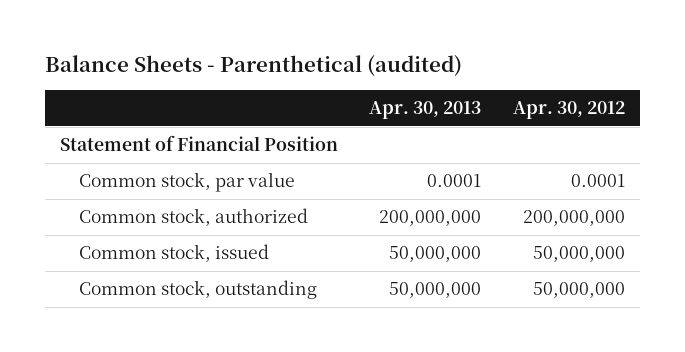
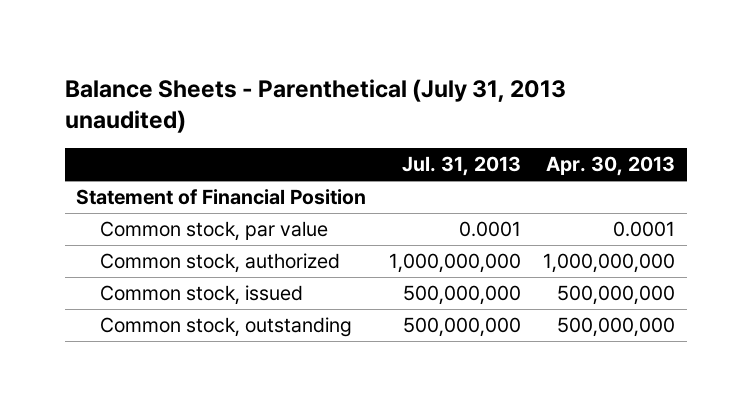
[44,55,462,78] Balance Sheets - Parenthetical (audited) -> [65,78,567,134] Balance Sheets - Parenthetical (July 31, 2013 unaudited)
[512,101,625,120] Apr. 30, 2012 -> none
none -> [401,156,521,177] Jul. 31, 2013
[379,210,482,227] 200,000,000 -> [543,253,676,274] 1,000,000,000
[389,246,482,263] 50,000,000 -> [557,285,676,306] 500,000,000
[389,282,482,299] 50,000,000 -> [557,317,676,338] 500,000,000

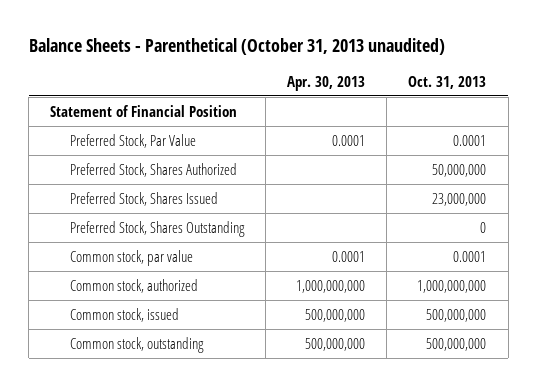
[65,78,567,134] Balance Sheets - Parenthetical (July 31, 2013 unaudited) -> [28,38,445,56] Balance Sheets - Parenthetical (October 31, 2013 unaudited)
[401,156,521,177] Jul. 31, 2013 -> none
none -> [408,76,487,90] Oct. 31, 2013
none -> [70,133,197,148] Preferred Stock, Par Value
none -> [70,162,238,177] Preferred Stock, Shares Authorized
none -> [70,191,219,206] Preferred Stock, Shares Issued
none -> [70,220,246,237] Preferred Stock, Shares Outstanding

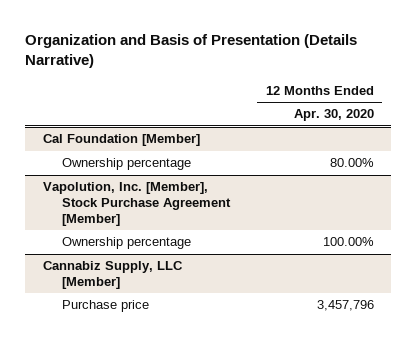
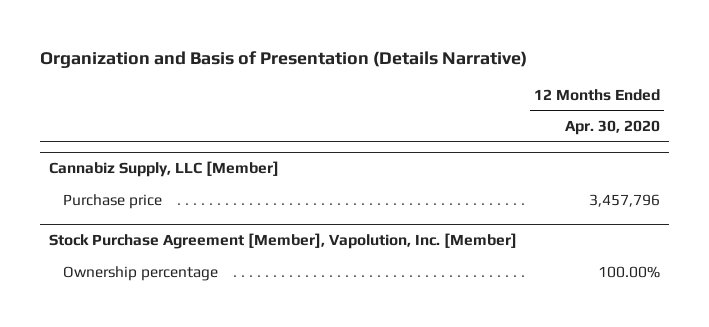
[42,134,200,147] Cal Foundation [Member] -> none
[61,158,191,171] Ownership percentage -> none
[42,182,231,226] Vapolution, Inc. [Member], Stock Purchase Agreement [Member] -> none
[61,237,191,250] Ownership percentage -> none
none -> [48,233,517,250] Stock Purchase Agreement [Member], Vapolution, Inc. [Member]
none -> [62,265,218,281] Ownership percentage

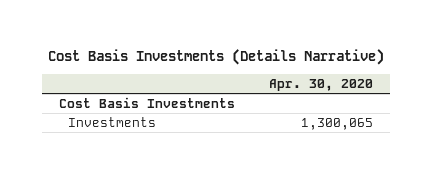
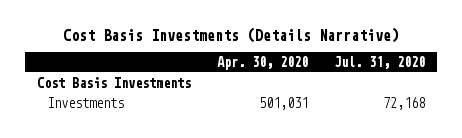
none -> [333,56,425,70] Jul. 31, 2020
[301,118,374,131] 1,300,065 -> [258,96,308,110] 501,031

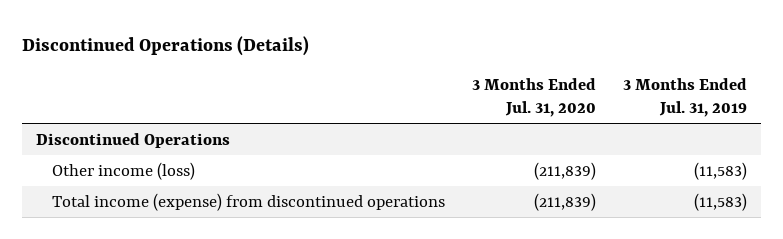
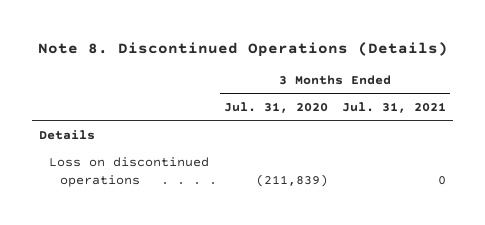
[22,35,310,56] Discontinued Operations (Details) -> [37,42,448,58] Note 8. Discontinued Operations (Details)
[623,77,748,117] 3 Months Ended Jul. 31, 2019 -> none
none -> [342,102,447,114] Jul. 31, 2021
[35,132,230,148] Discontinued Operations -> none
[52,161,196,180] Other income (loss) -> none
none -> [39,130,96,141] Details
[52,192,446,211] Total income (expense) from discontinued operations -> [49,157,210,188] Loss on discontinued operations

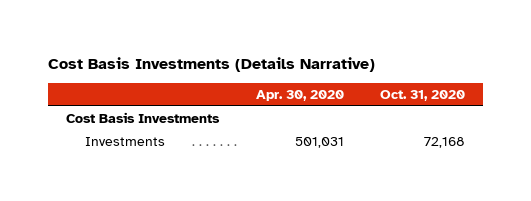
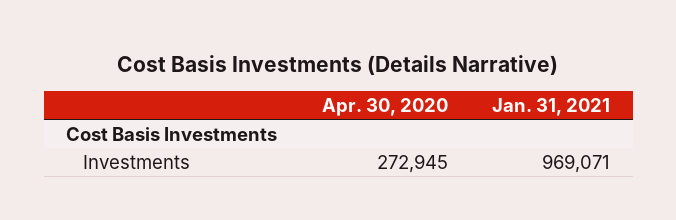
[380,89,466,101] Oct. 31, 2020 -> none
none -> [492,97,611,116] Jan. 31, 2021
[294,137,344,149] 501,031 -> [376,153,448,173] 272,945

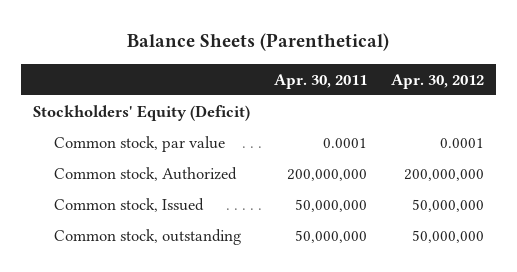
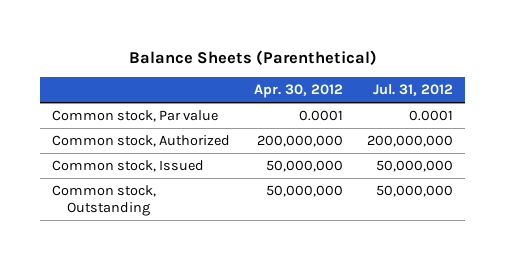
[273,73,367,89] Apr. 30, 2011 -> none
none -> [373,84,454,97] Jul. 31, 2012
[32,105,250,122] Stockholders' Equity (Deficit) -> none
[54,136,226,153] Common stock, par value -> [52,110,219,123] Common stock, Par value
[54,229,242,246] Common stock, outstanding -> [52,185,157,217] Common stock, Outstanding

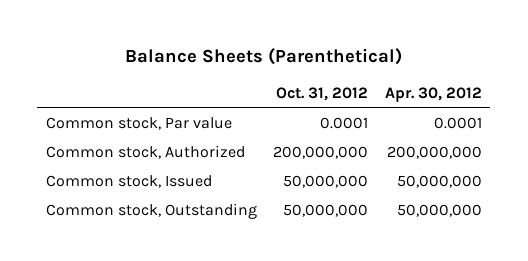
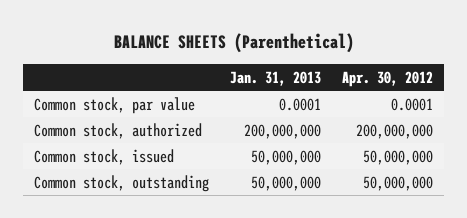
[124,48,402,66] Balance Sheets (Parenthetical) -> [113,32,354,53] BALANCE SHEETS (Parenthetical)
[276,86,369,101] Oct. 31, 2012 -> none
none -> [230,70,322,86] Jan. 31, 2013
[45,116,232,130] Common stock, Par value -> [33,96,195,114] Common stock, par value
[45,144,245,159] Common stock, Authorized -> [33,122,202,139] Common stock, authorized
[45,174,212,188] Common stock, Issued -> [33,148,174,165] Common stock, issued
[45,202,257,219] Common stock, Outstanding -> [33,174,209,192] Common stock, outstanding

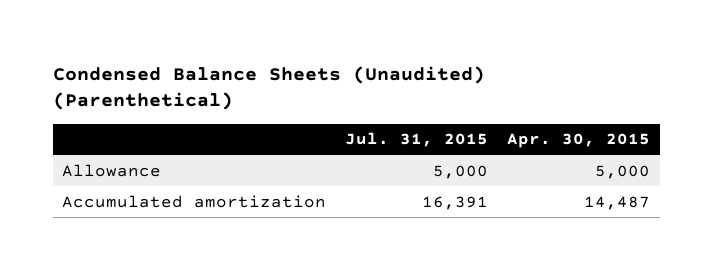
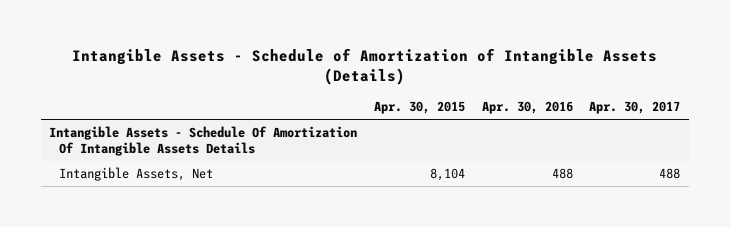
[52,65,485,111] Condensed Balance Sheets (Unaudited) (Parenthetical) -> [71,48,657,86] Intangible Assets - Schedule of Amortization of Intangible Assets (Details)
[345,132,489,148] Jul. 31, 2015 -> none
none -> [481,101,573,115] Apr. 30, 2016
none -> [589,101,681,115] Apr. 30, 2017
[62,163,162,177] Allowance -> none
[62,194,327,208] Accumulated amortization -> none
none -> [49,126,358,156] Intangible Assets - Schedule Of Amortization Of Intangible Assets Details
none -> [58,167,213,182] Intangible Assets, Net

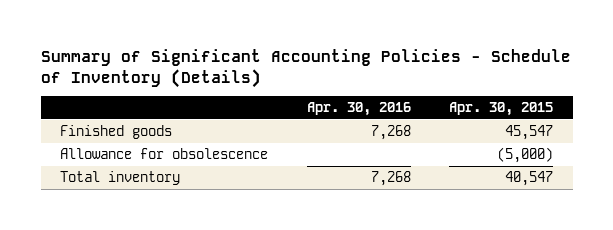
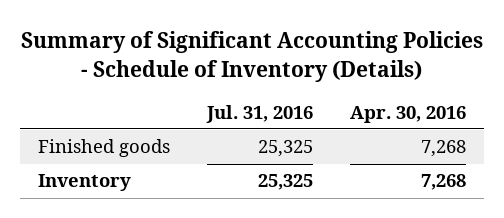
[449,102,554,117] Apr. 30, 2015 -> none
none -> [206,104,314,123] Jul. 31, 2016
[60,148,269,160] Allowance for obsolescence -> none
[60,171,181,186] Total inventory -> [38,174,132,192] Inventory

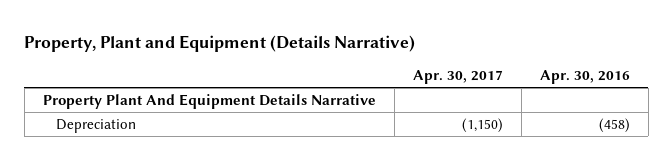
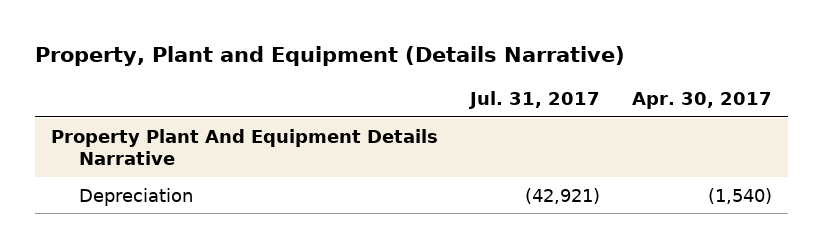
[539,69,630,84] Apr. 30, 2016 -> none
none -> [467,90,600,109] Jul. 31, 2017
[461,118,503,134] (1,150) -> [707,187,772,204] (1,540)

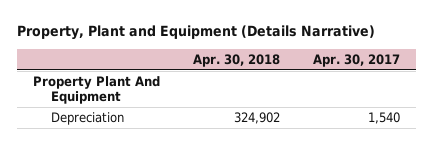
[467,90,600,109] Jul. 31, 2017 -> none
none -> [193,53,281,67] Apr. 30, 2018
[50,128,438,166] Property Plant And Equipment Details Narrative -> [33,76,161,105] Property Plant And Equipment
[707,187,772,204] (1,540) -> [368,112,401,125] 1,540

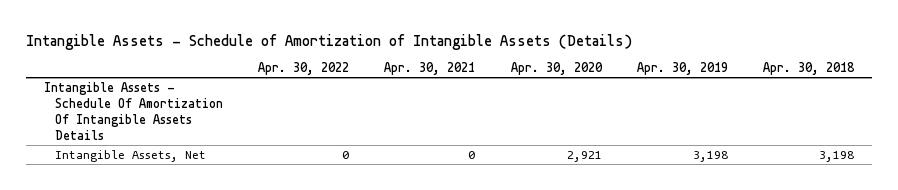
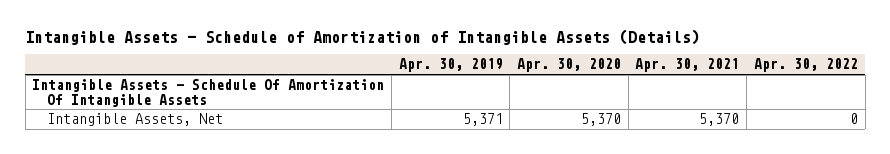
[763,62,856,76] Apr. 30, 2018 -> none
[43,81,223,140] Intangible Assets - Schedule Of Amortization Of Intangible Assets Details -> [32,79,385,107] Intangible Assets - Schedule Of Amortization Of Intangible Assets
[468,150,476,159] 0 -> [699,113,740,127] 5,370
[566,150,602,162] 2,921 -> [581,113,622,127] 5,370
[692,150,728,162] 3,198 -> [462,113,503,127] 5,371

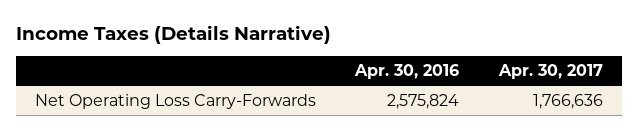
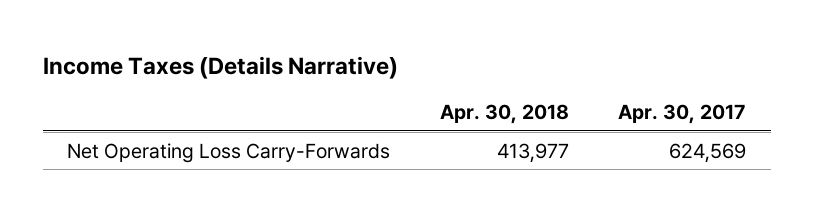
[354,64,460,80] Apr. 30, 2016 -> none
none -> [439,104,569,125] Apr. 30, 2018
[532,93,603,109] 1,766,636 -> [669,142,747,163] 624,569

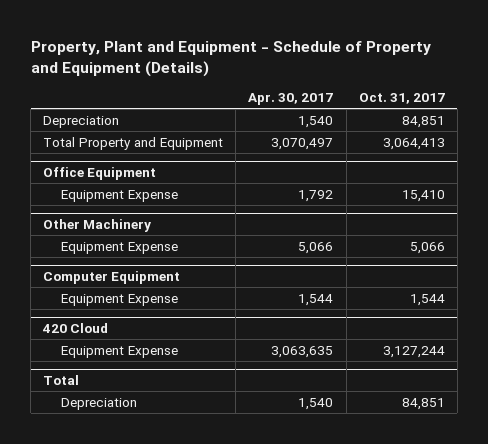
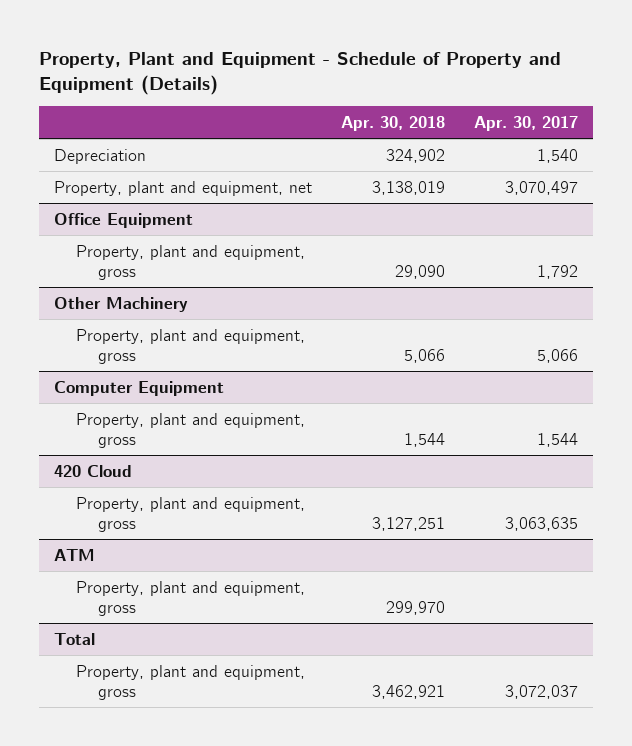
[358,93,445,105] Oct. 31, 2017 -> none
none -> [341,115,446,131] Apr. 30, 2018
[43,136,224,150] Total Property and Equipment -> [53,180,312,196] Property, plant and equipment, net
[60,189,178,202] Equipment Expense -> [75,244,305,280] Property, plant and equipment, gross
[60,241,178,254] Equipment Expense -> [75,328,305,364] Property, plant and equipment, gross
[60,293,178,306] Equipment Expense -> [75,412,305,448] Property, plant and equipment, gross
[60,345,178,358] Equipment Expense -> [75,496,305,532] Property, plant and equipment, gross
none -> [53,548,95,561] ATM
none -> [75,580,305,616] Property, plant and equipment, gross
[60,397,137,410] Depreciation -> none
none -> [75,664,305,700] Property, plant and equipment, gross

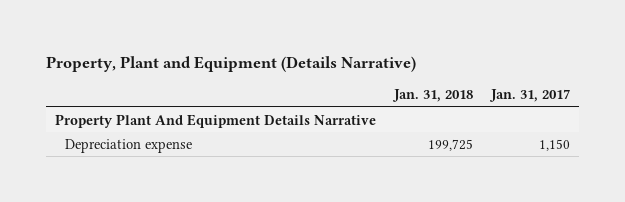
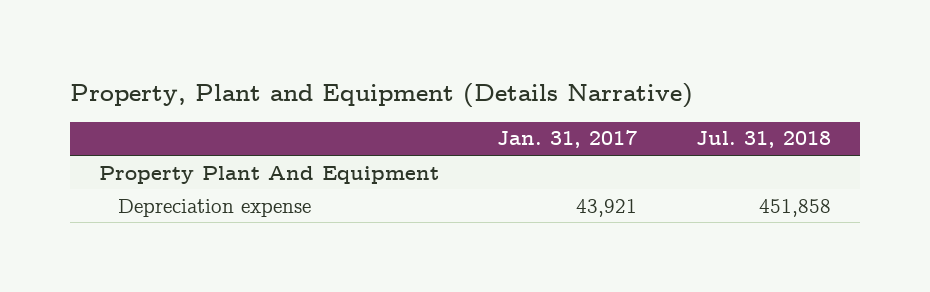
[391,88,473,102] Jan. 31, 2018 -> none
none -> [695,131,831,149] Jul. 31, 2018
[54,113,376,128] Property Plant And Equipment Details Narrative -> [98,165,439,184] Property Plant And Equipment
[538,138,570,151] 1,150 -> [576,198,638,217] 43,921

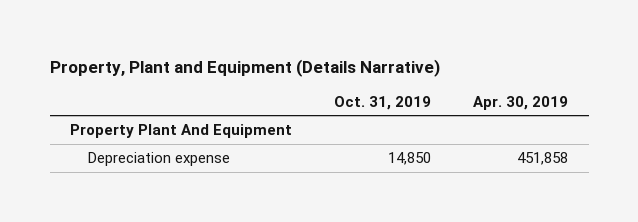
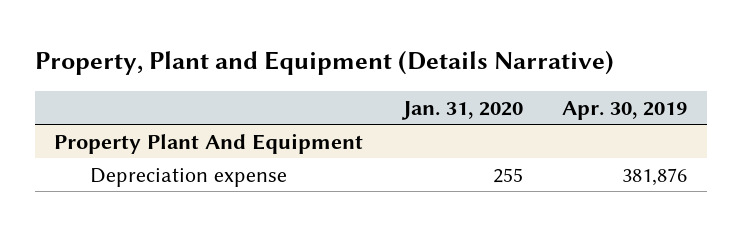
[334,95,432,110] Oct. 31, 2019 -> none
none -> [400,100,523,120] Jan. 31, 2020
[516,152,568,166] 451,858 -> [621,167,687,186] 381,876

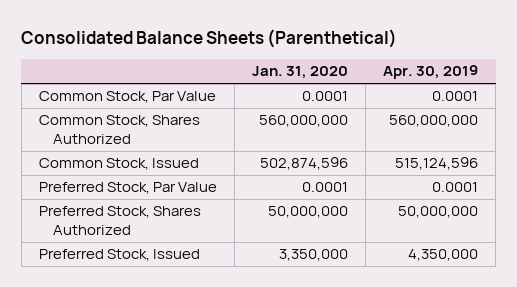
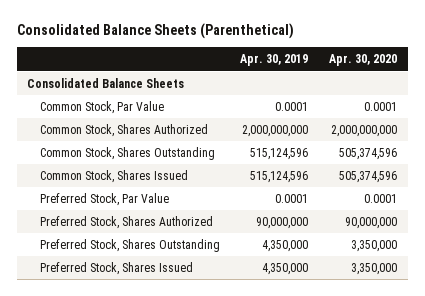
[252,66,349,80] Jan. 31, 2020 -> none
none -> [329,54,398,67] Apr. 30, 2020
none -> [27,77,185,88] Consolidated Balance Sheets
[389,115,479,128] 560,000,000 -> [242,124,309,137] 2,000,000,000
none -> [39,146,215,160] Common Stock, Shares Outstanding
[38,158,199,171] Common Stock, Issued -> [39,169,188,183] Common Stock, Shares Issued
[398,206,479,219] 50,000,000 -> [256,216,309,229] 90,000,000
none -> [39,238,220,252] Preferred Stock, Shares Outstanding
[38,249,200,262] Preferred Stock, Issued -> [39,261,193,275] Preferred Stock, Shares Issued

